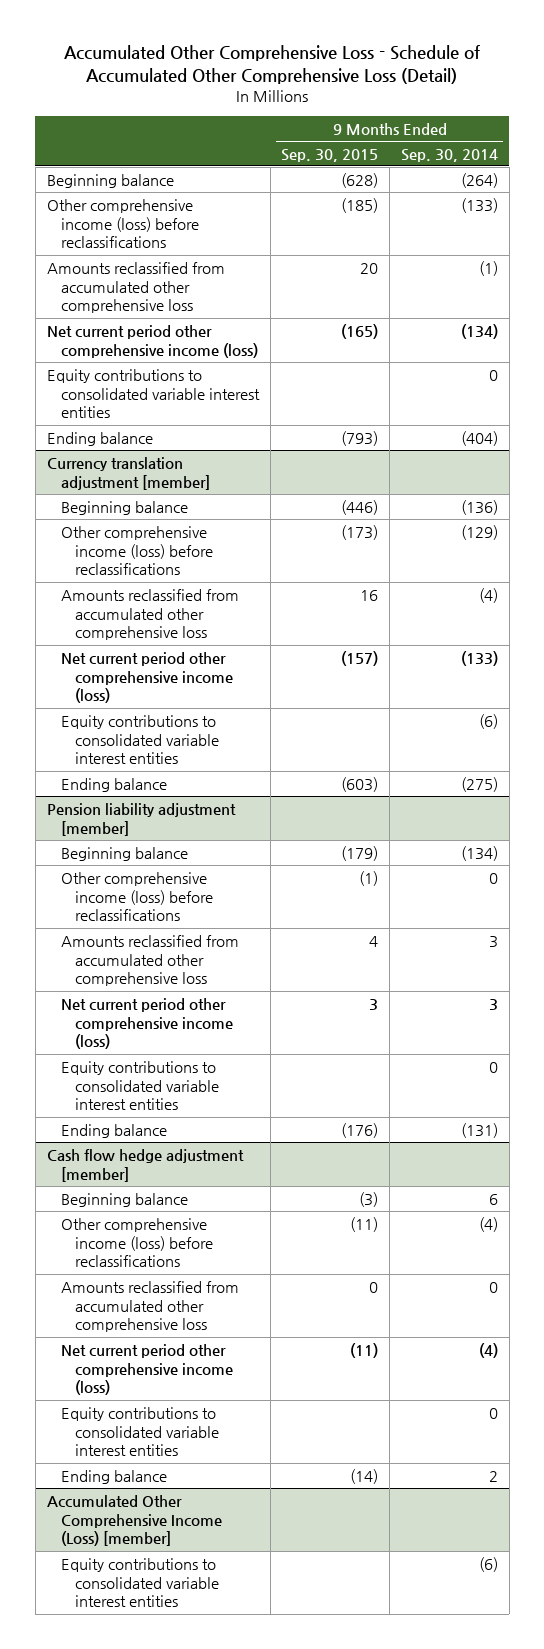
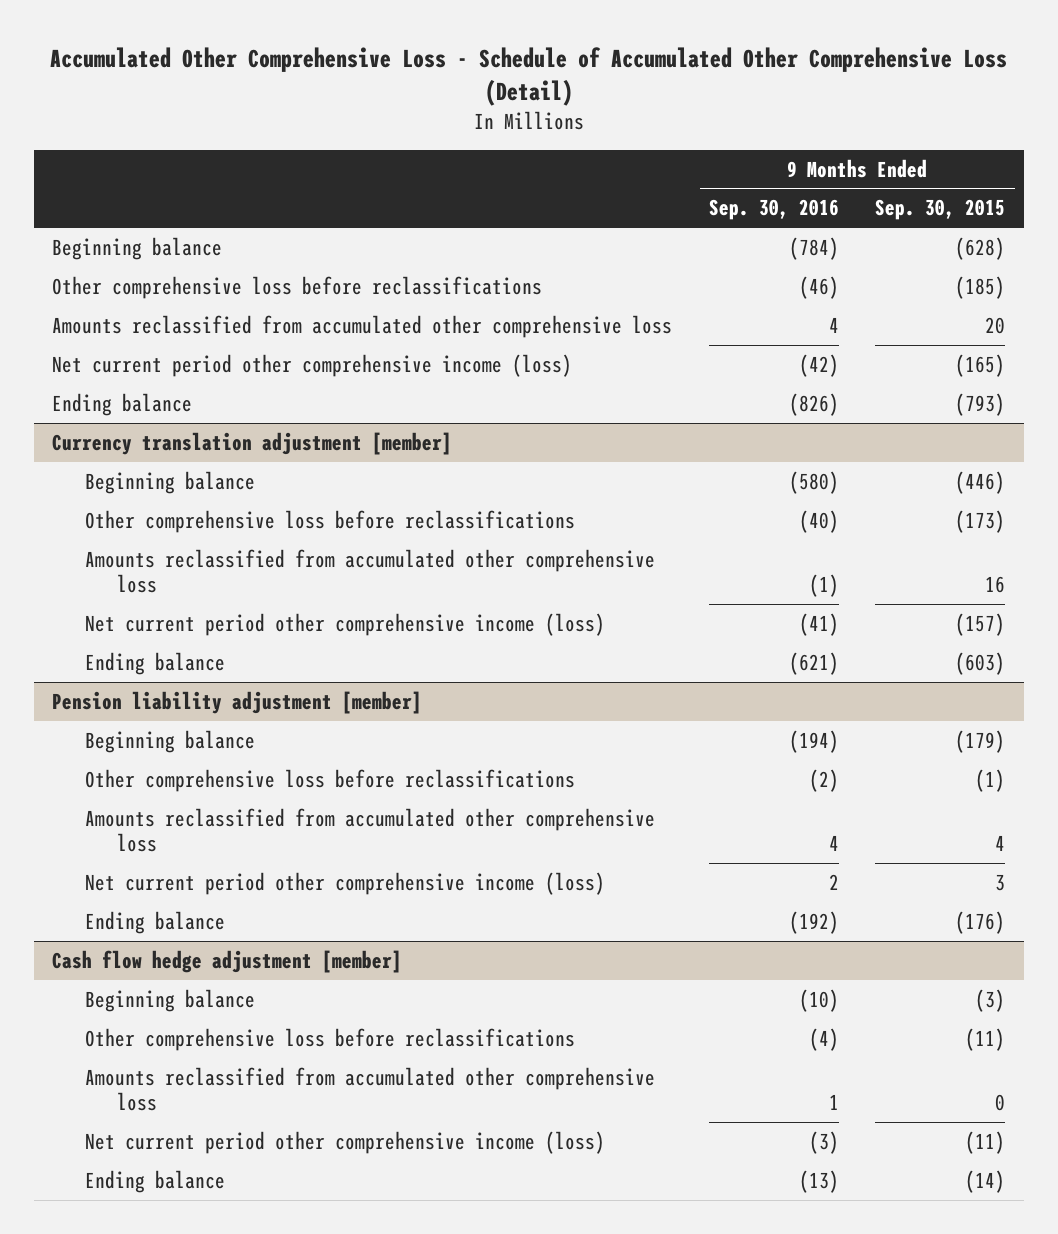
[400,148,498,162] Sep. 30, 2014 -> none
none -> [708,199,839,221] Sep. 30, 2016
[46,198,199,249] Other comprehensive income (loss) before reclassifications -> [52,275,543,299] Other comprehensive loss before reclassifications
[46,368,260,419] Equity contributions to consolidated variable interest entities -> none
[60,525,214,576] Other comprehensive income (loss) before reclassifications -> [84,509,575,533] Other comprehensive loss before reclassifications
[60,714,220,765] Equity contributions to consolidated variable interest entities -> none
[60,871,214,922] Other comprehensive income (loss) before reclassifications -> [84,768,575,792] Other comprehensive loss before reclassifications
[60,1060,220,1111] Equity contributions to consolidated variable interest entities -> none
[60,1217,214,1268] Other comprehensive income (loss) before reclassifications -> [84,1027,575,1051] Other comprehensive loss before reclassifications
[60,1406,220,1457] Equity contributions to consolidated variable interest entities -> none
[46,1494,222,1547] Accumulated Other Comprehensive Income (Loss) [member] -> none
[60,1557,220,1608] Equity contributions to consolidated variable interest entities -> none

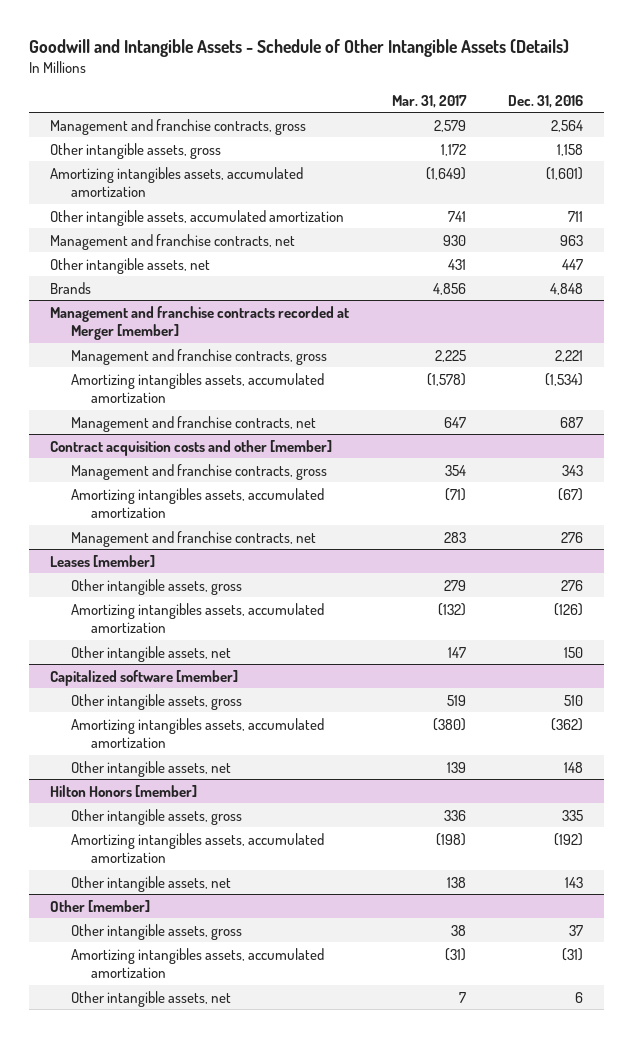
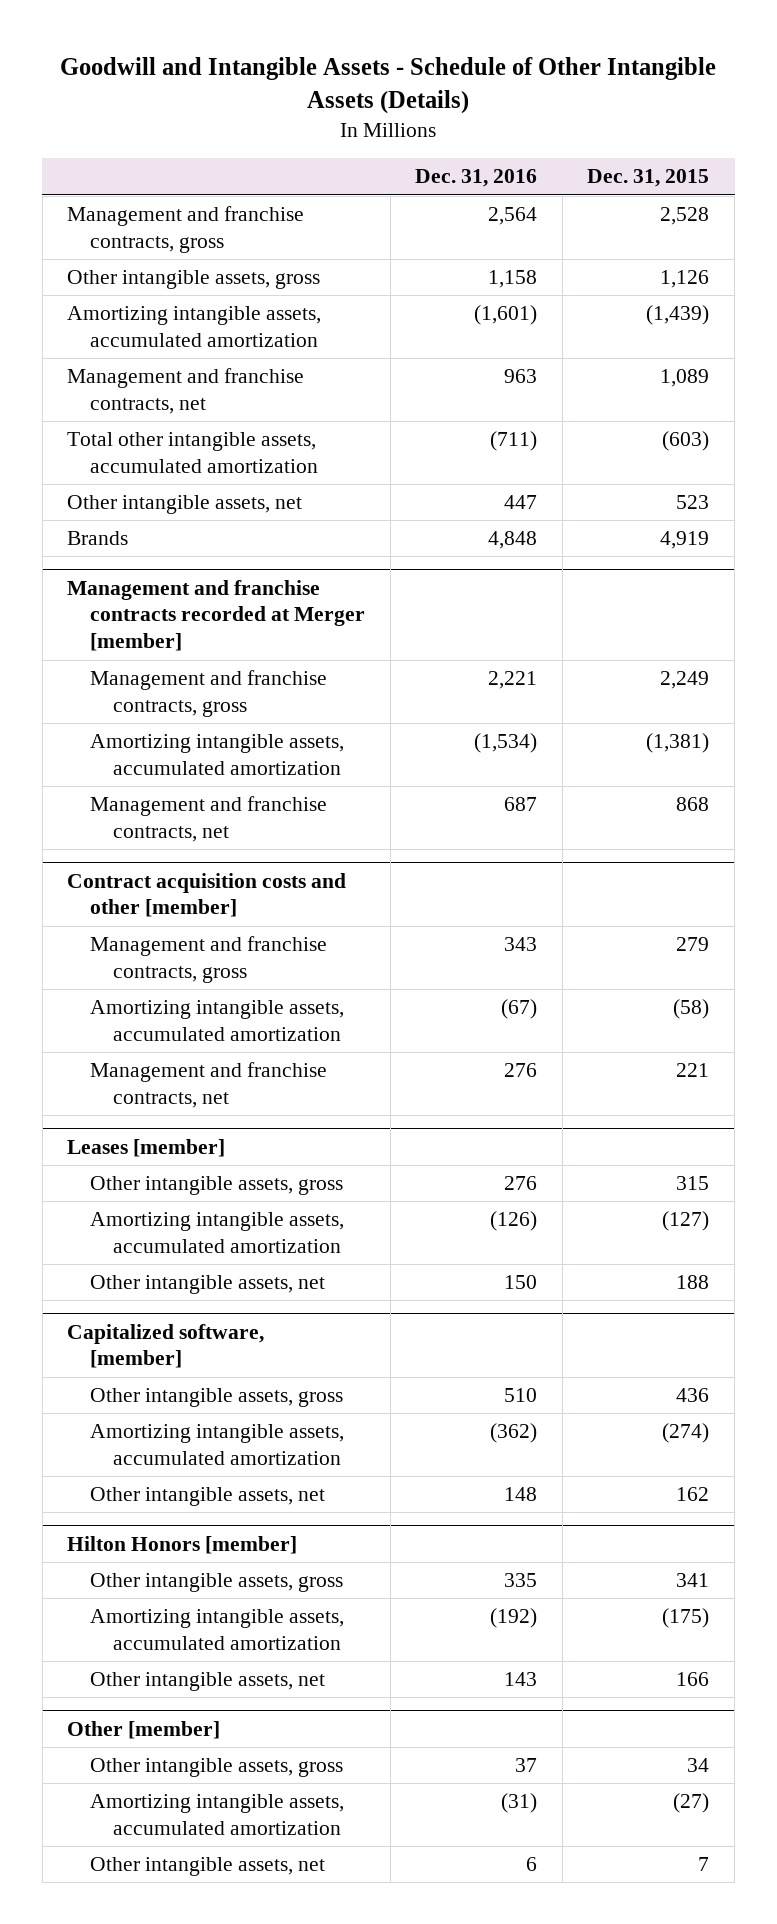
[391,94,467,108] Mar. 31, 2017 -> none
none -> [587,169,710,188] Dec. 31, 2015
[50,209,345,226] Other intangible assets, accumulated amortization -> none
[50,166,304,197] Amortizing intangibles assets, accumulated amortization -> [67,306,322,348] Amortizing intangible assets, accumulated amortization
none -> [67,432,318,474] Total other intangible assets, accumulated amortization
[70,372,324,403] Amortizing intangibles assets, accumulated amortization -> [89,734,344,776] Amortizing intangible assets, accumulated amortization
[70,487,324,518] Amortizing intangibles assets, accumulated amortization -> [89,1000,344,1042] Amortizing intangible assets, accumulated amortization
[70,602,324,633] Amortizing intangibles assets, accumulated amortization -> [89,1212,344,1254] Amortizing intangible assets, accumulated amortization
[50,669,239,686] Capitalized software [member] -> [67,1323,265,1369] Capitalized software, [member]
[70,717,324,748] Amortizing intangibles assets, accumulated amortization -> [89,1424,344,1466] Amortizing intangible assets, accumulated amortization
[70,832,324,863] Amortizing intangibles assets, accumulated amortization -> [89,1609,344,1651] Amortizing intangible assets, accumulated amortization
[70,947,324,978] Amortizing intangibles assets, accumulated amortization -> [89,1794,344,1836] Amortizing intangible assets, accumulated amortization

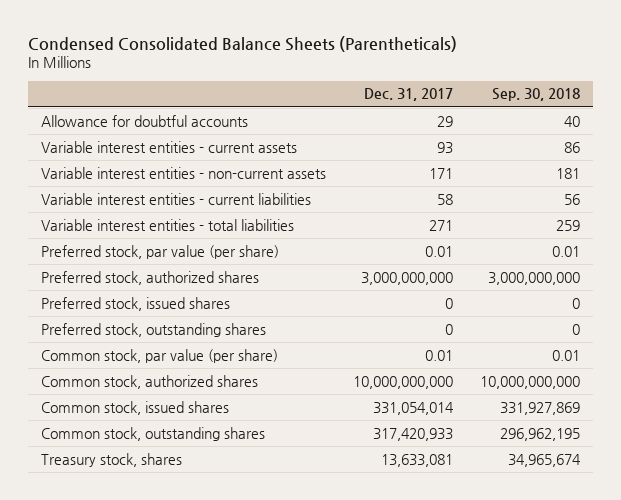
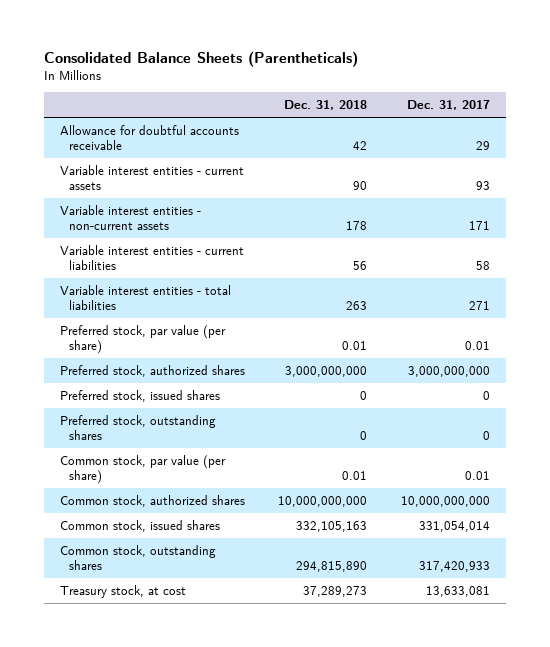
[27,35,457,52] Condensed Consolidated Balance Sheets (Parentheticals) -> [43,51,358,68] Consolidated Balance Sheets (Parentheticals)
[491,88,580,102] Sep. 30, 2018 -> none
none -> [284,100,368,111] Dec. 31, 2018
[41,114,249,127] Allowance for doubtful accounts -> [60,124,240,150] Allowance for doubtful accounts receivable
[41,452,183,467] Treasury stock, shares -> [60,584,187,598] Treasury stock, at cost

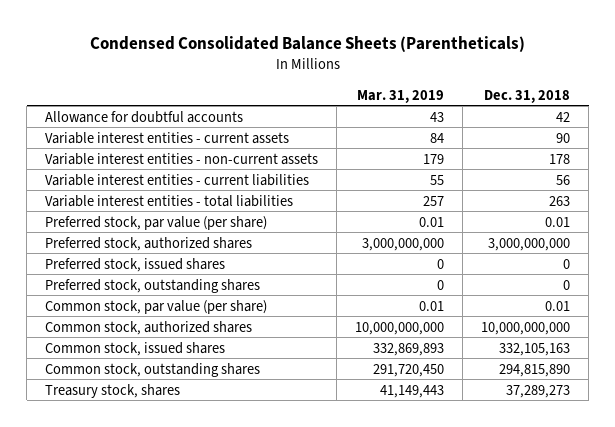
[43,51,358,68] Consolidated Balance Sheets (Parentheticals) -> [89,36,525,53] Condensed Consolidated Balance Sheets (Parentheticals)
[406,100,490,111] Dec. 31, 2017 -> none
none -> [357,89,445,103] Mar. 31, 2019
[60,124,240,150] Allowance for doubtful accounts receivable -> [45,110,244,123] Allowance for doubtful accounts
[60,584,187,598] Treasury stock, at cost -> [45,383,181,398] Treasury stock, shares

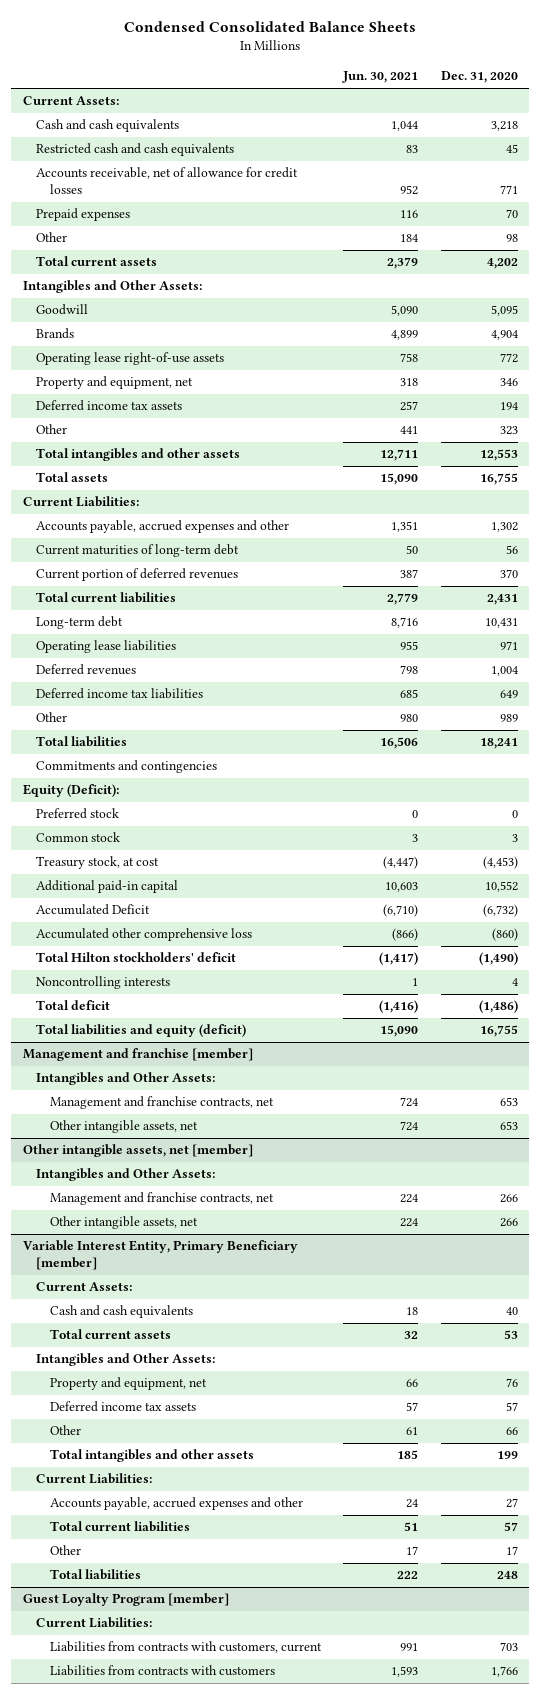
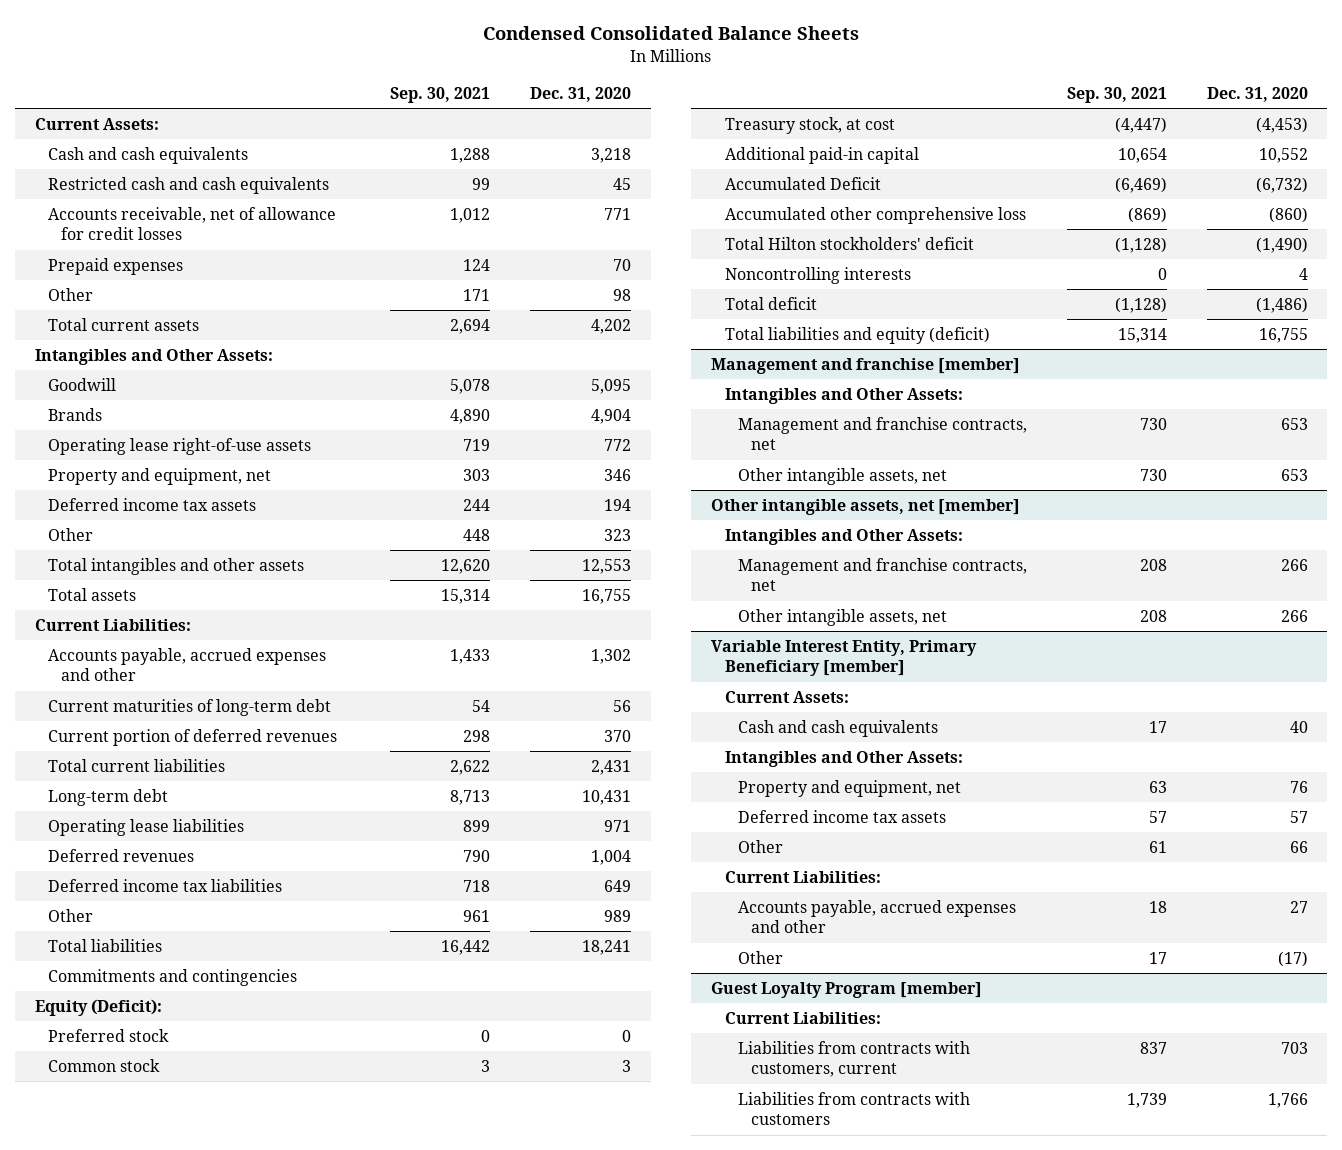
[342,71,419,84] Jun. 30, 2021 -> none
none -> [390,86,491,103] Sep. 30, 2021
[49,1329,171,1340] Total current assets -> none
[49,1449,254,1463] Total intangibles and other assets -> none
[49,1521,190,1533] Total current liabilities -> none
[49,1569,141,1581] Total liabilities -> none
[505,1546,518,1556] 17 -> [1277,950,1308,967] (17)

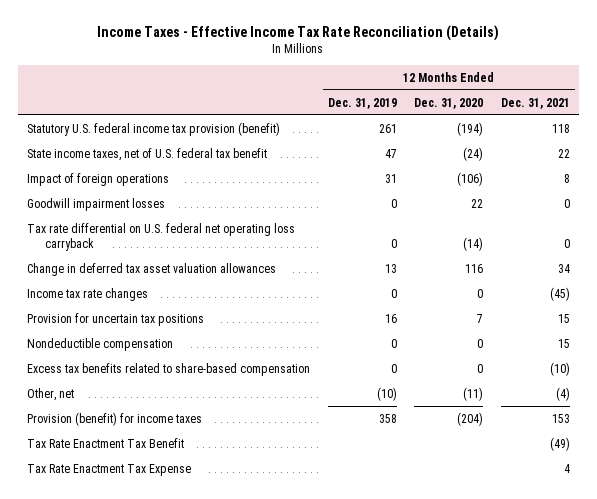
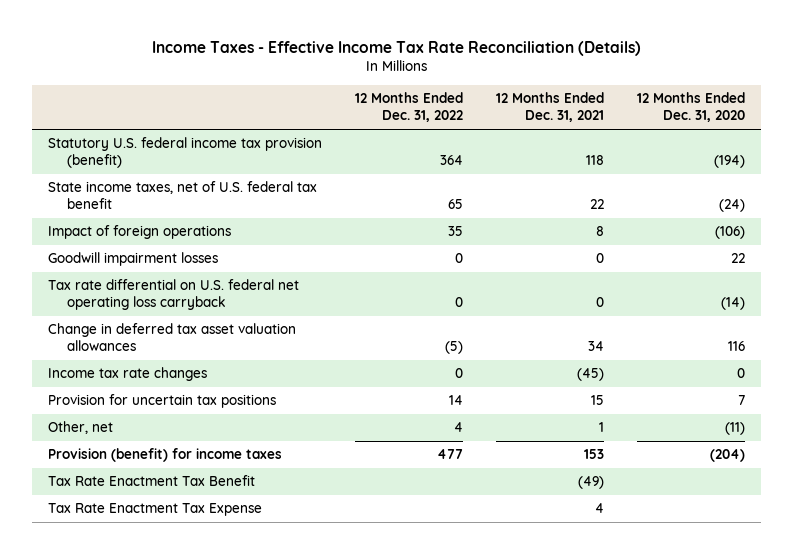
[327,97,397,109] Dec. 31, 2019 -> none
none -> [355,92,464,123] 12 Months Ended Dec. 31, 2022
[26,337,173,351] Nondeductible compensation -> none
[26,362,310,376] Excess tax benefits related to share-based compensation -> none
[556,386,571,401] (4) -> [599,422,605,433] 1

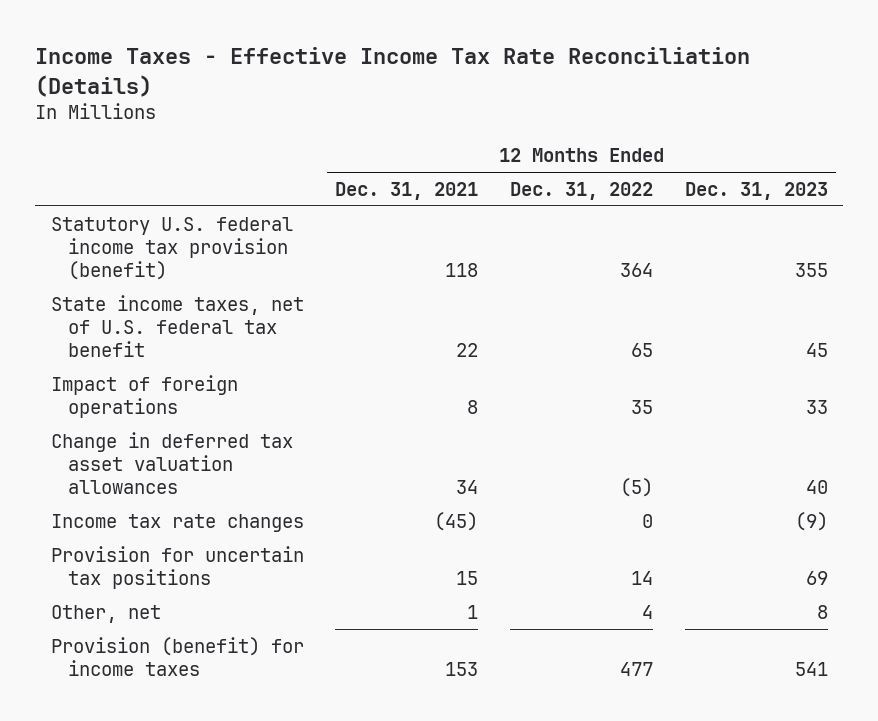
[636,92,745,123] 12 Months Ended Dec. 31, 2020 -> none
none -> [684,181,828,200] Dec. 31, 2023
[48,252,219,267] Goodwill impairment losses -> none
[48,279,300,311] Tax rate differential on U.S. federal net operating loss carryback -> none
[48,475,256,487] Tax Rate Enactment Tax Benefit -> none
[48,503,263,517] Tax Rate Enactment Tax Expense -> none

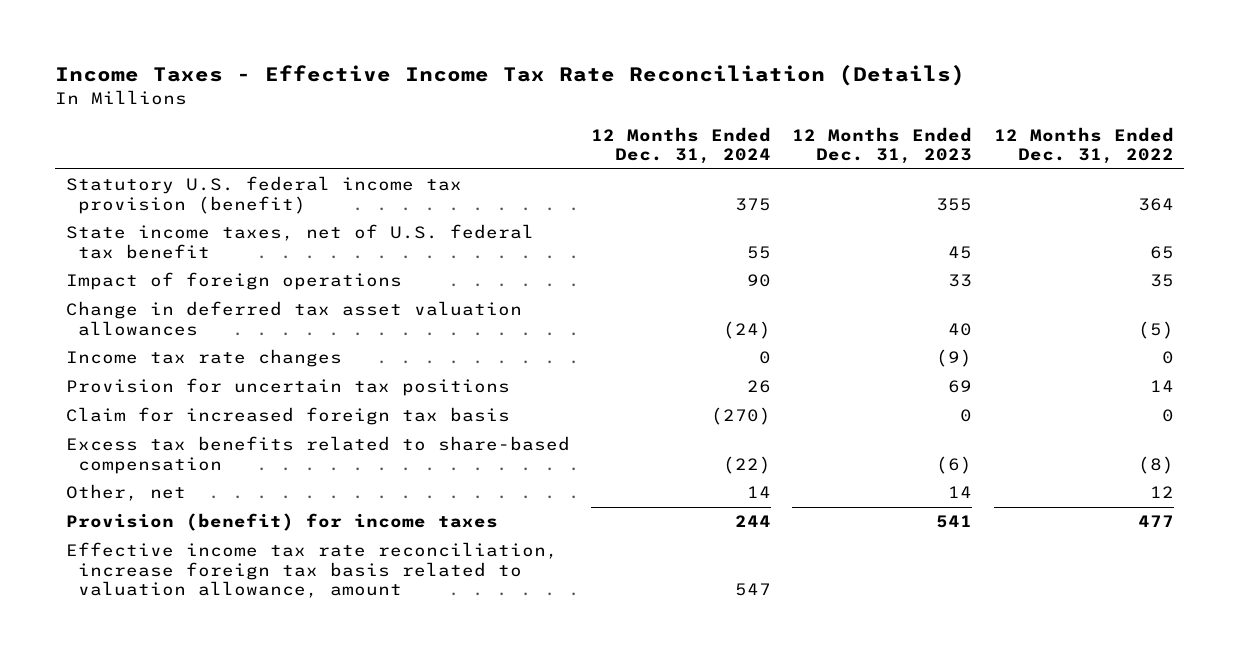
[335,181,479,200] Dec. 31, 2021 -> none
none -> [591,126,772,165] 12 Months Ended Dec. 31, 2024
none -> [65,407,510,426] Claim for increased foreign tax basis
none -> [65,436,570,474] Excess tax benefits related to share-based compensation
[642,604,654,619] 4 -> [1149,486,1174,499] 12
[816,604,828,619] 8 -> [948,486,973,499] 14
none -> [65,542,558,599] Effective income tax rate reconciliation, increase foreign tax basis related to valuation allowance, amount

